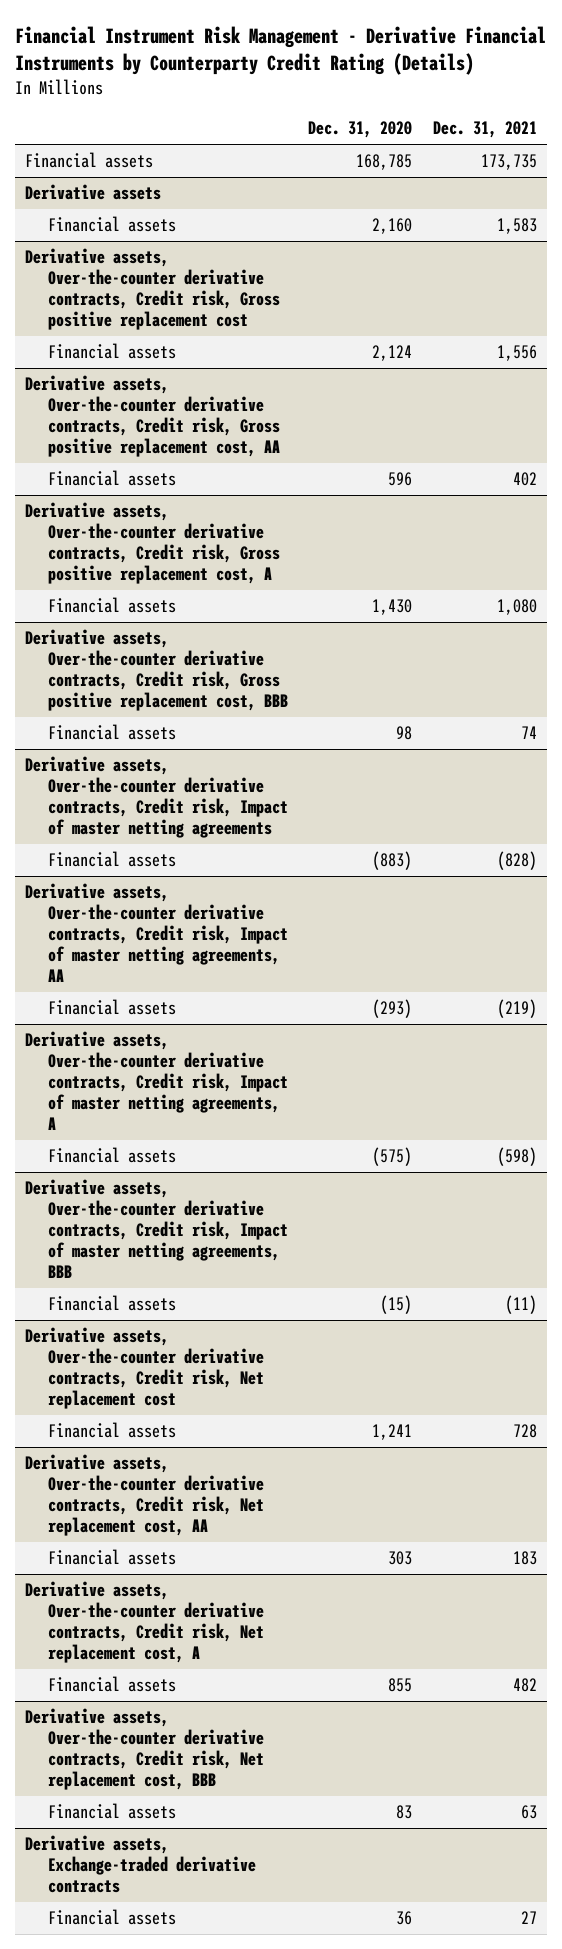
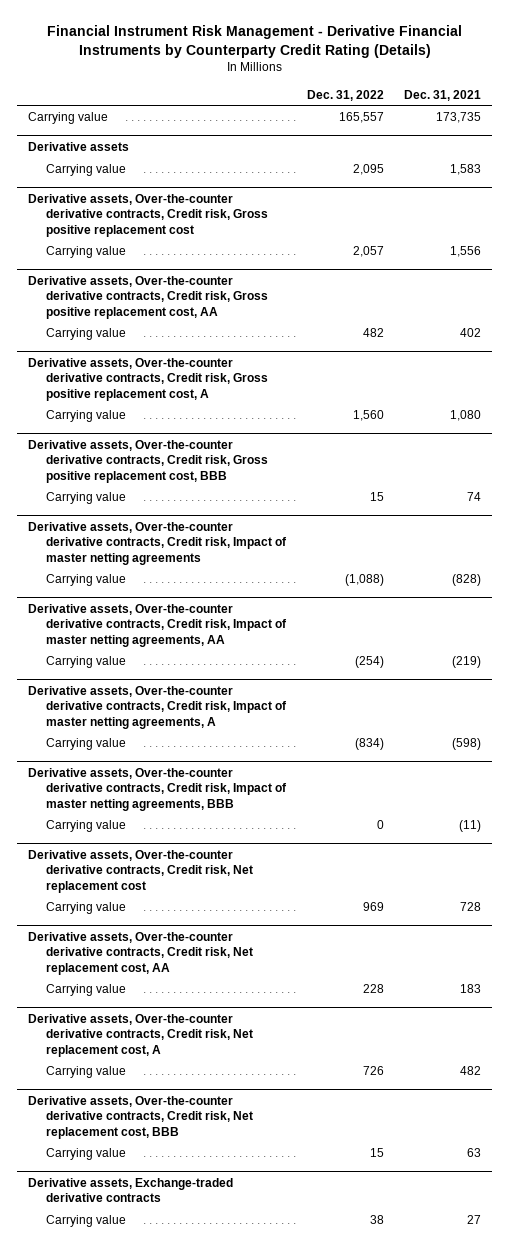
[308,121,413,139] Dec. 31, 2020 -> none
none -> [306,89,384,101] Dec. 31, 2022
[25,152,154,169] Financial assets -> [27,112,108,125] Carrying value
[47,216,176,233] Financial assets -> [45,164,126,177] Carrying value
[47,343,176,360] Financial assets -> [45,246,126,259] Carrying value
[47,470,176,487] Financial assets -> [45,328,126,341] Carrying value
[47,597,176,614] Financial assets -> [45,410,126,423] Carrying value
[47,724,176,741] Financial assets -> [45,492,126,505] Carrying value
[47,851,176,868] Financial assets -> [45,574,126,587] Carrying value
[47,999,176,1016] Financial assets -> [45,656,126,669] Carrying value
[47,1147,176,1164] Financial assets -> [45,738,126,751] Carrying value
[47,1295,176,1312] Financial assets -> [45,820,126,833] Carrying value
[47,1422,176,1439] Financial assets -> [45,902,126,915] Carrying value
[47,1549,176,1566] Financial assets -> [45,984,126,997] Carrying value
[47,1676,176,1693] Financial assets -> [45,1066,126,1079] Carrying value
[47,1803,176,1820] Financial assets -> [45,1148,126,1161] Carrying value
[47,1909,176,1926] Financial assets -> [45,1215,126,1228] Carrying value

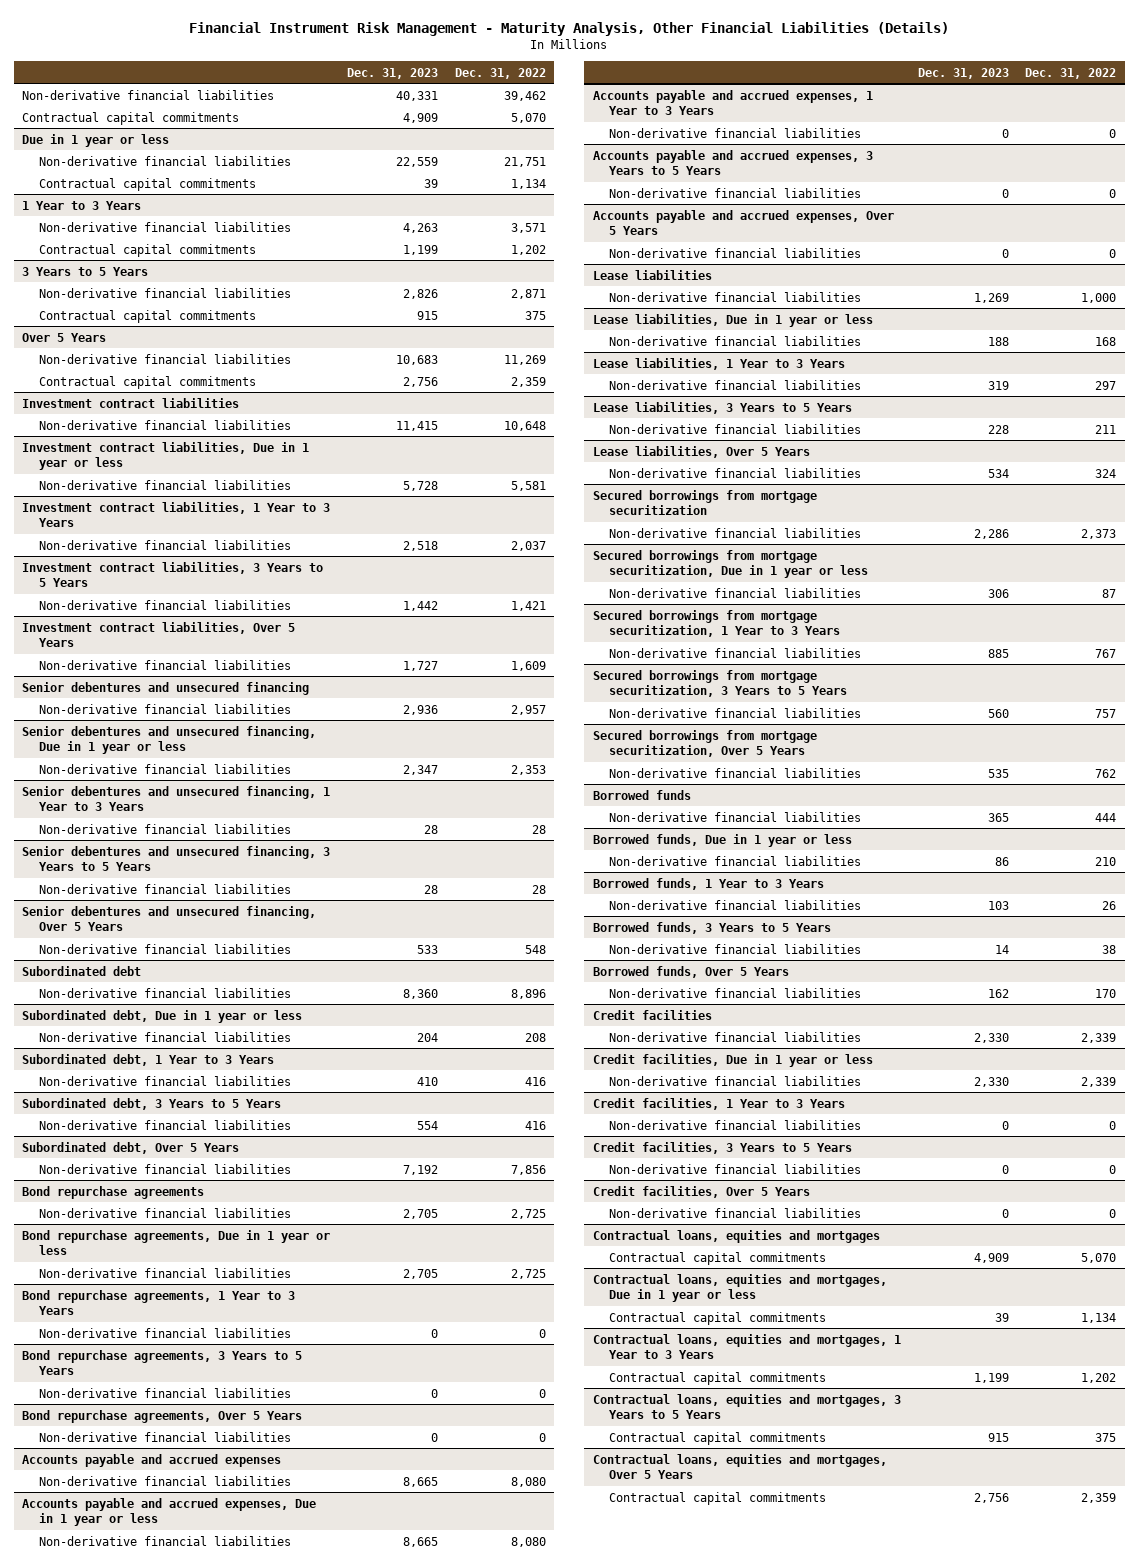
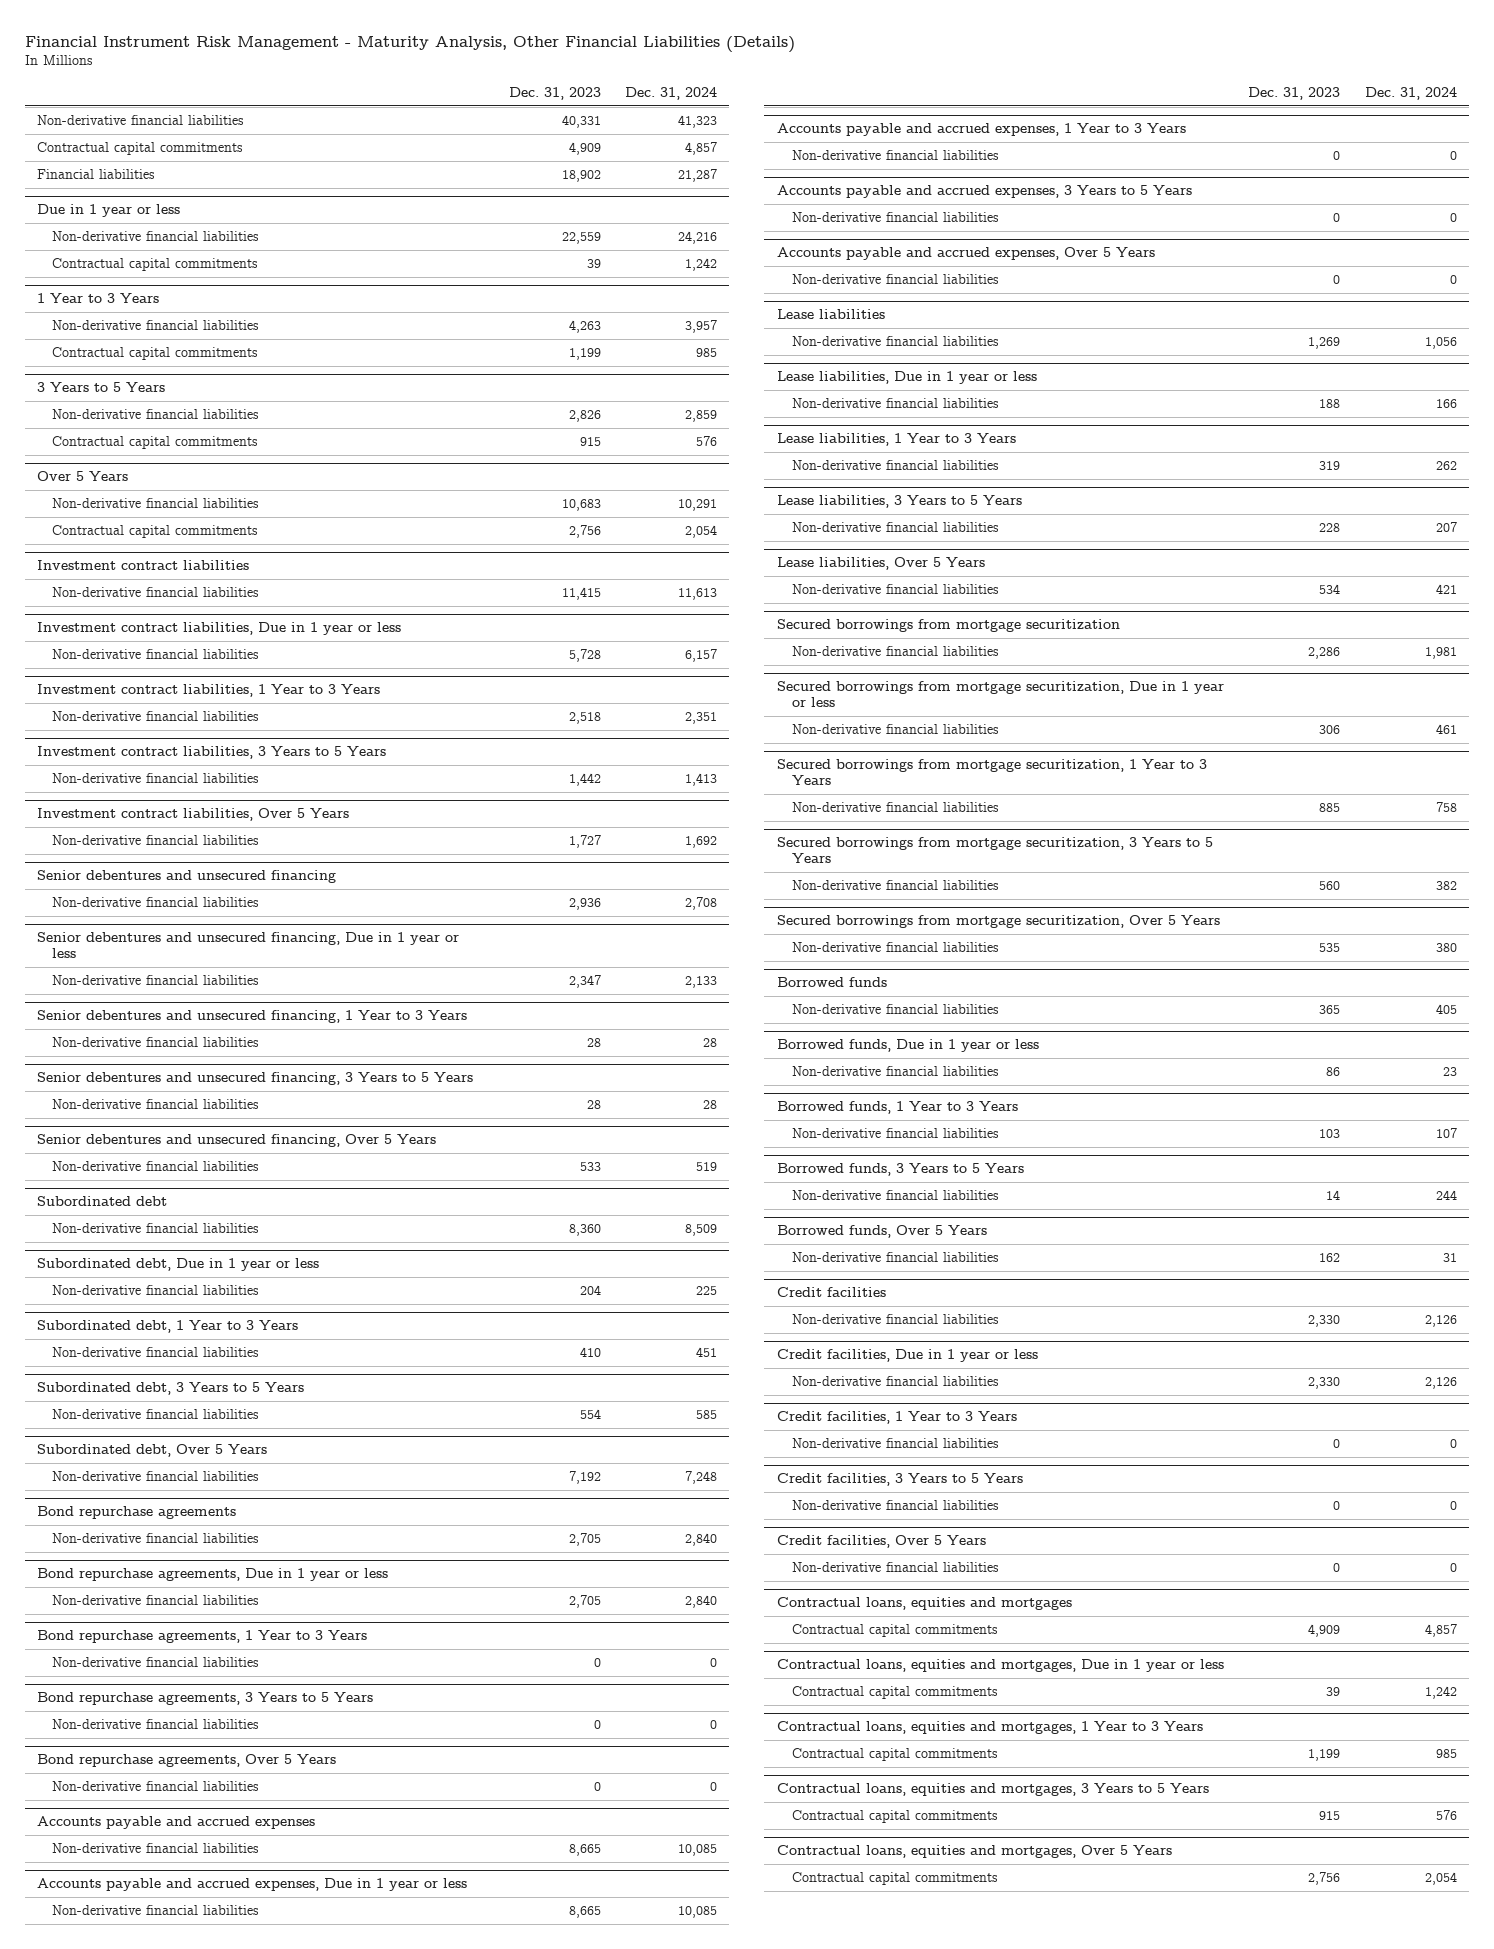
[454,67,546,79] Dec. 31, 2022 -> none
none -> [625,87,718,101] Dec. 31, 2024
none -> [37,169,156,180] Financial liabilities

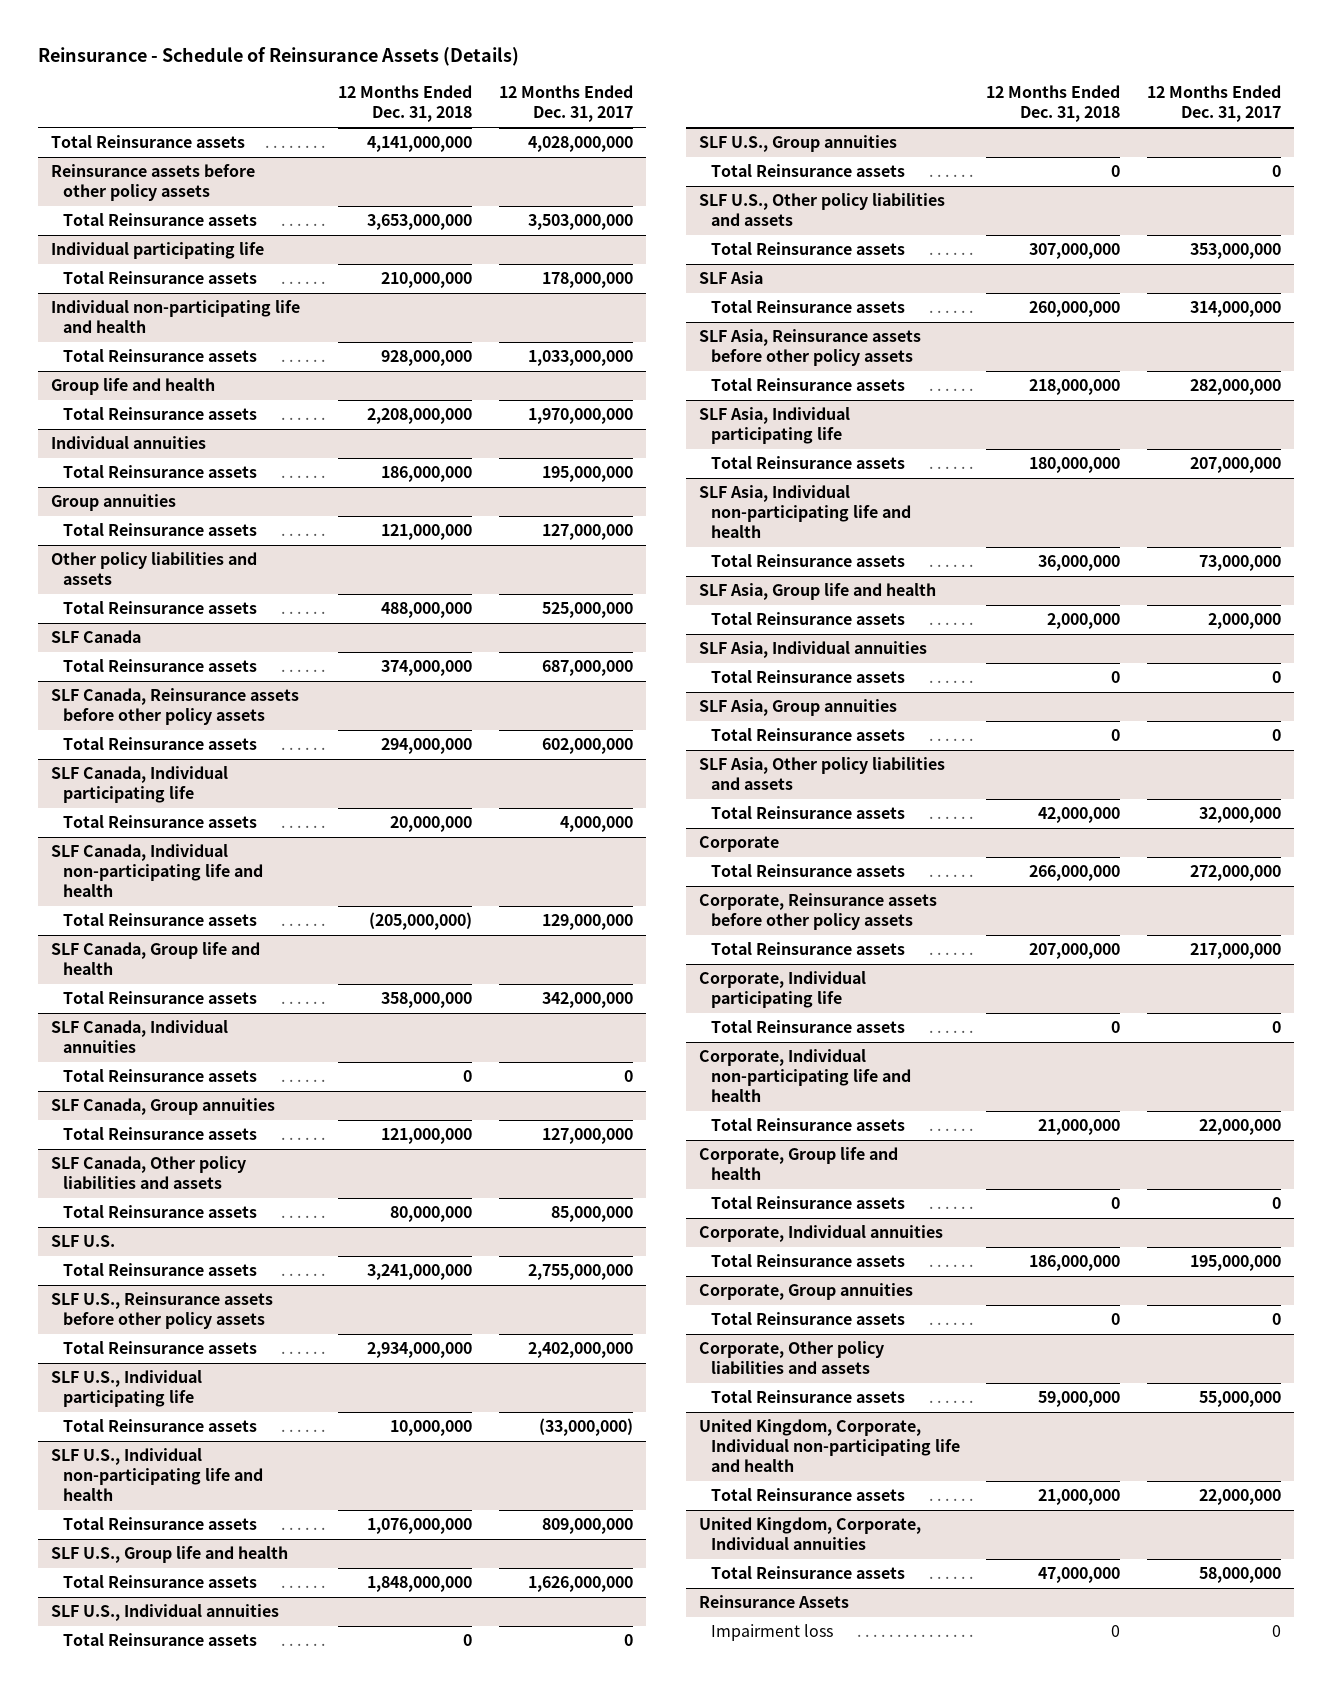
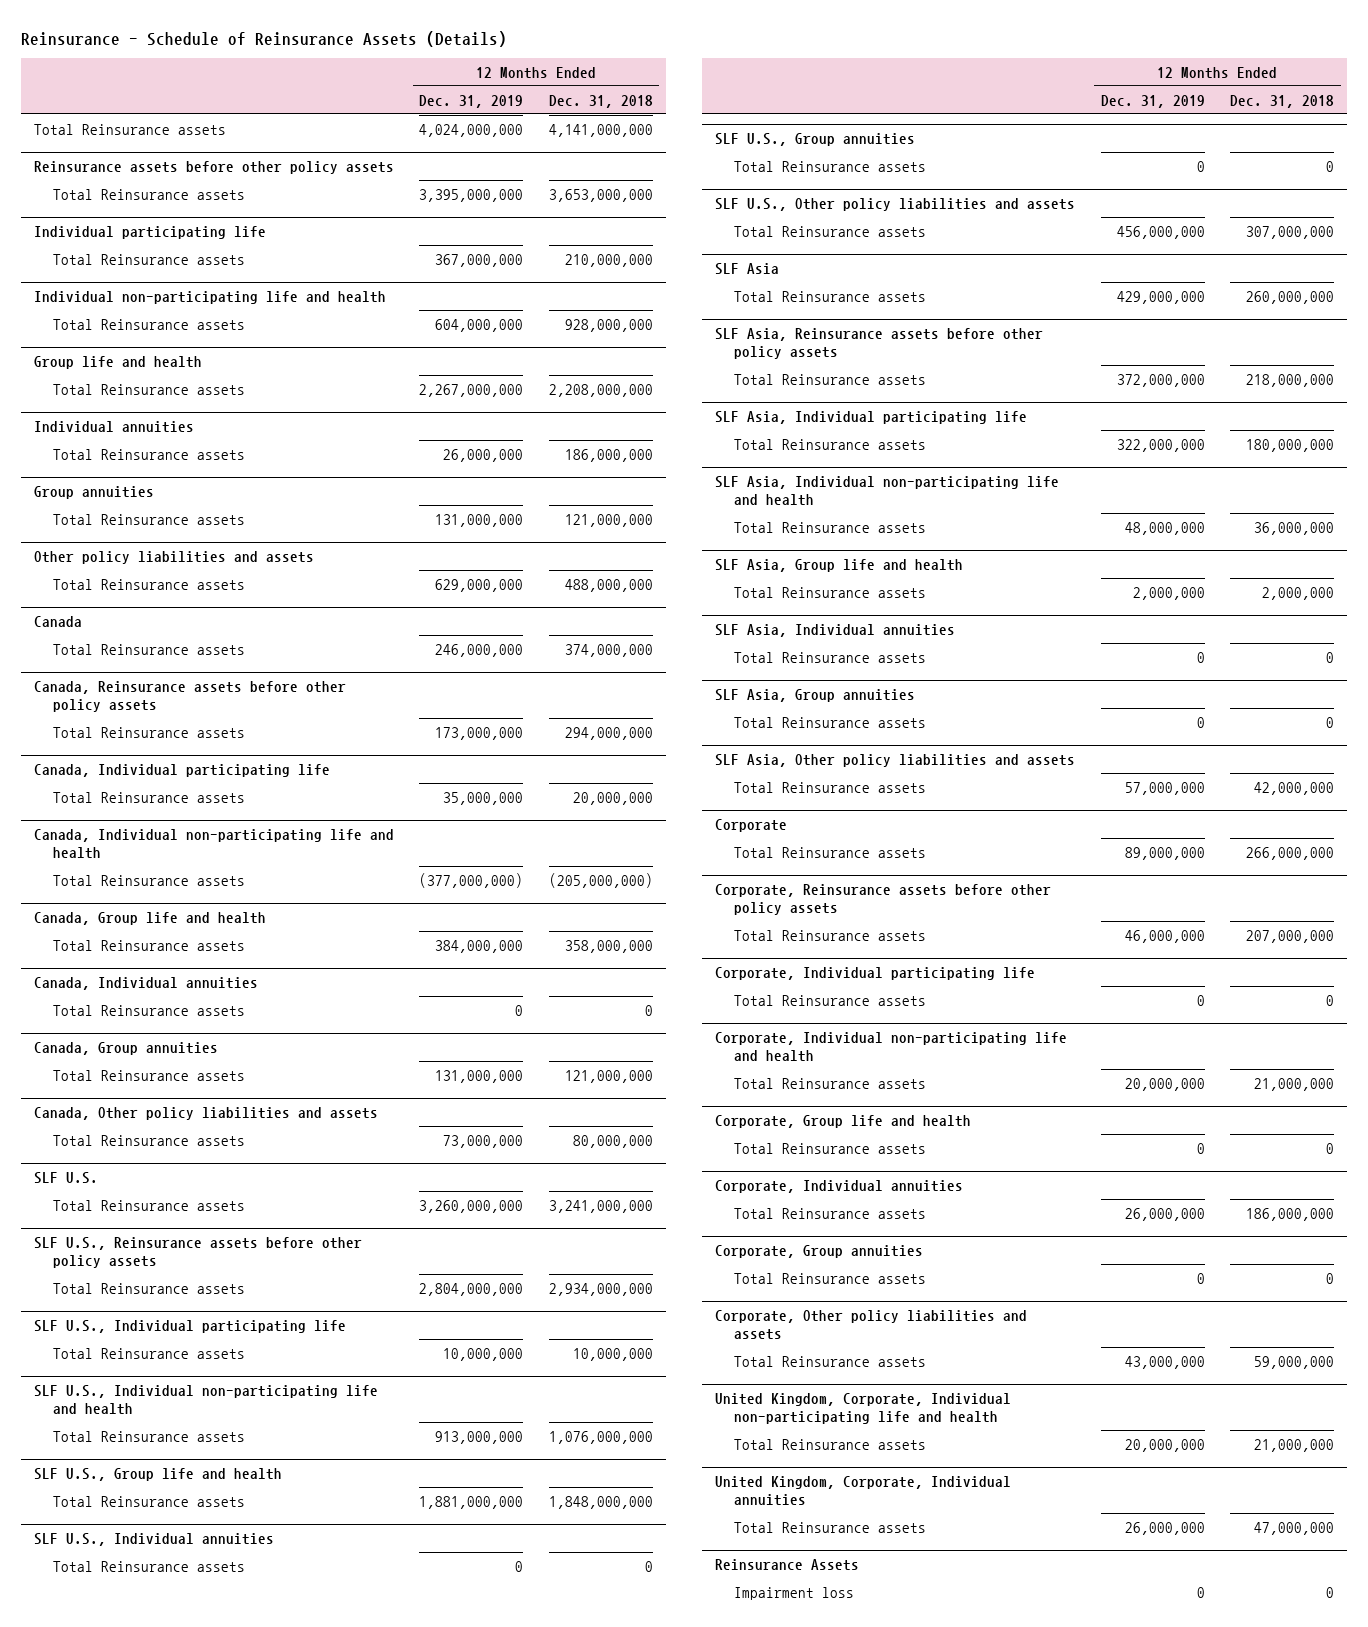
[498,85,633,123] 12 Months Ended Dec. 31, 2017 -> none
none -> [419,94,524,108] Dec. 31, 2019
[51,630,142,644] SLF Canada -> [33,615,82,627] Canada
[51,688,300,726] SLF Canada, Reinsurance assets before other policy assets -> [33,680,346,713] Canada, Reinsurance assets before other policy assets
[51,766,229,804] SLF Canada, Individual participating life -> [33,763,330,777] Canada, Individual participating life
[51,844,263,898] SLF Canada, Individual non-participating life and health -> [33,828,394,860] Canada, Individual non-participating life and health
[51,942,261,976] SLF Canada, Group life and health -> [33,911,266,925] Canada, Group life and health
[51,1020,229,1054] SLF Canada, Individual annuities -> [33,976,258,990] Canada, Individual annuities
[51,1098,276,1116] SLF Canada, Group annuities -> [33,1041,218,1055] Canada, Group annuities
[51,1156,247,1190] SLF Canada, Other policy liabilities and assets -> [33,1106,378,1120] Canada, Other policy liabilities and assets

